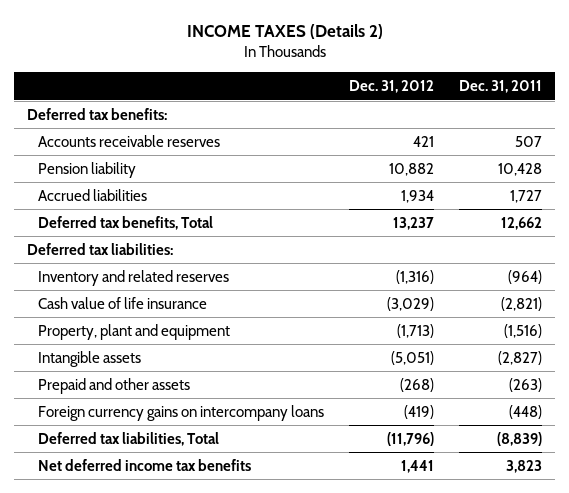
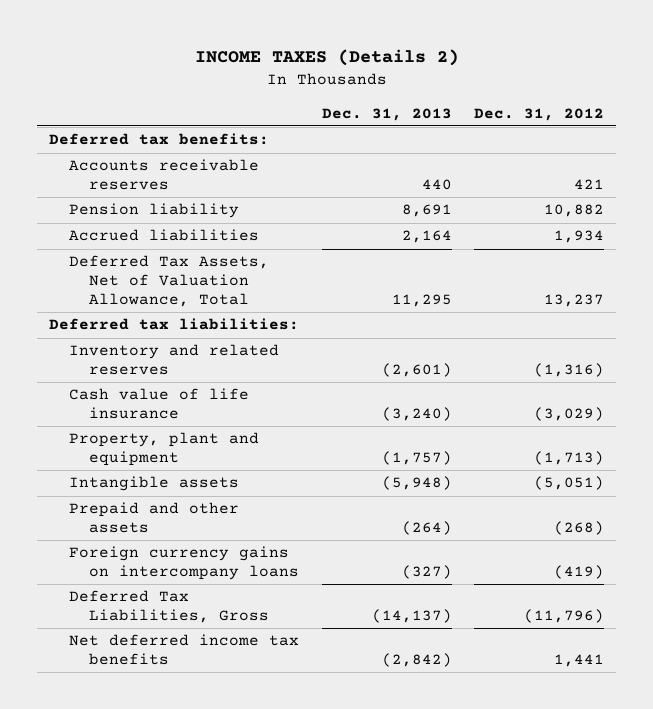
[459,80,543,94] Dec. 31, 2011 -> none
none -> [321,107,452,121] Dec. 31, 2013
[38,215,214,230] Deferred tax benefits, Total -> [68,255,269,307] Deferred Tax Assets, Net of Valuation Allowance, Total
[38,431,220,446] Deferred tax liabilities, Total -> [68,590,269,624] Deferred Tax Liabilities, Gross

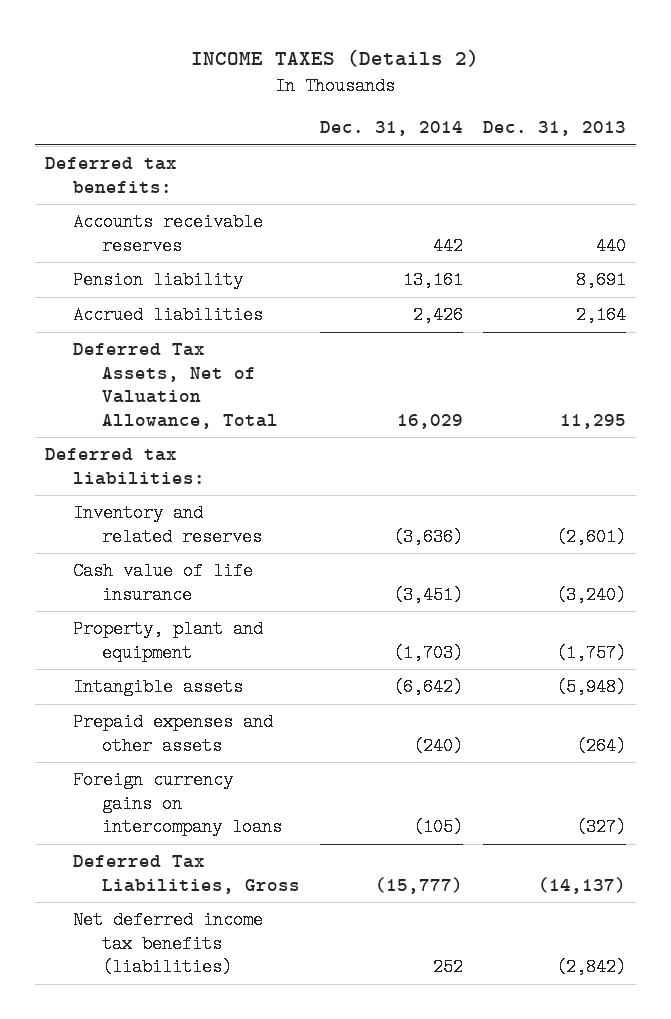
[474,107,605,121] Dec. 31, 2012 -> none
none -> [319,121,463,137] Dec. 31, 2014
[68,502,239,534] Prepaid and other assets -> [73,713,274,755] Prepaid expenses and other assets
[68,634,299,666] Net deferred income tax benefits -> [73,911,264,977] Net deferred income tax benefits (liabilities)

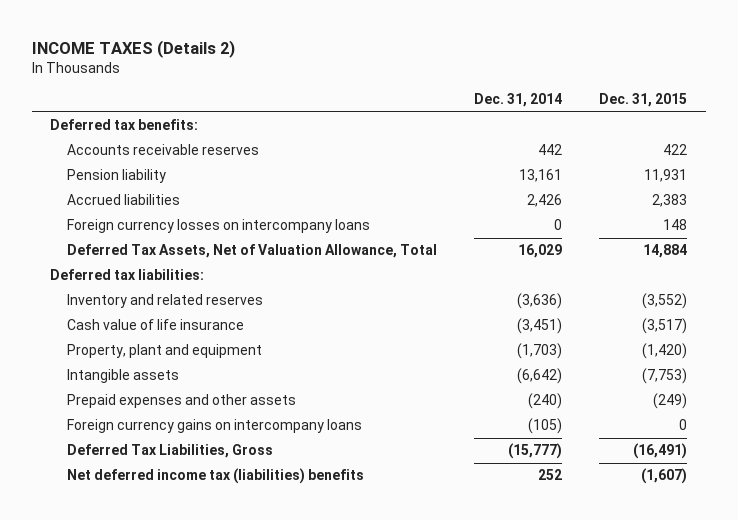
[482,121,626,137] Dec. 31, 2013 -> none
none -> [599,93,688,108] Dec. 31, 2015
none -> [66,219,370,234] Foreign currency losses on intercompany loans
[73,911,264,977] Net deferred income tax benefits (liabilities) -> [66,468,364,485] Net deferred income tax (liabilities) benefits

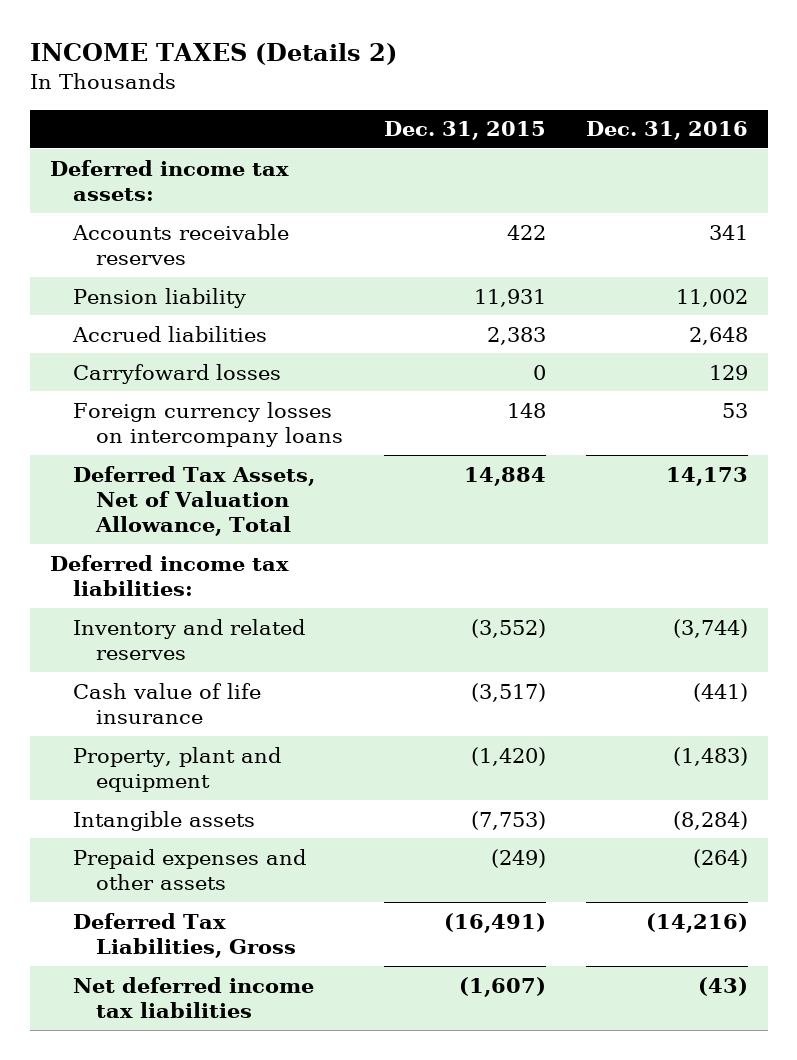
[473,93,562,108] Dec. 31, 2014 -> none
none -> [585,121,748,141] Dec. 31, 2016
[50,119,199,131] Deferred tax benefits: -> [49,159,289,201] Deferred income tax assets:
none -> [73,363,282,384] Carryfoward losses
[50,269,205,281] Deferred tax liabilities: -> [49,554,289,596] Deferred income tax liabilities:
[66,419,362,434] Foreign currency gains on intercompany loans -> none
[66,468,364,485] Net deferred income tax (liabilities) benefits -> [73,976,315,1018] Net deferred income tax liabilities

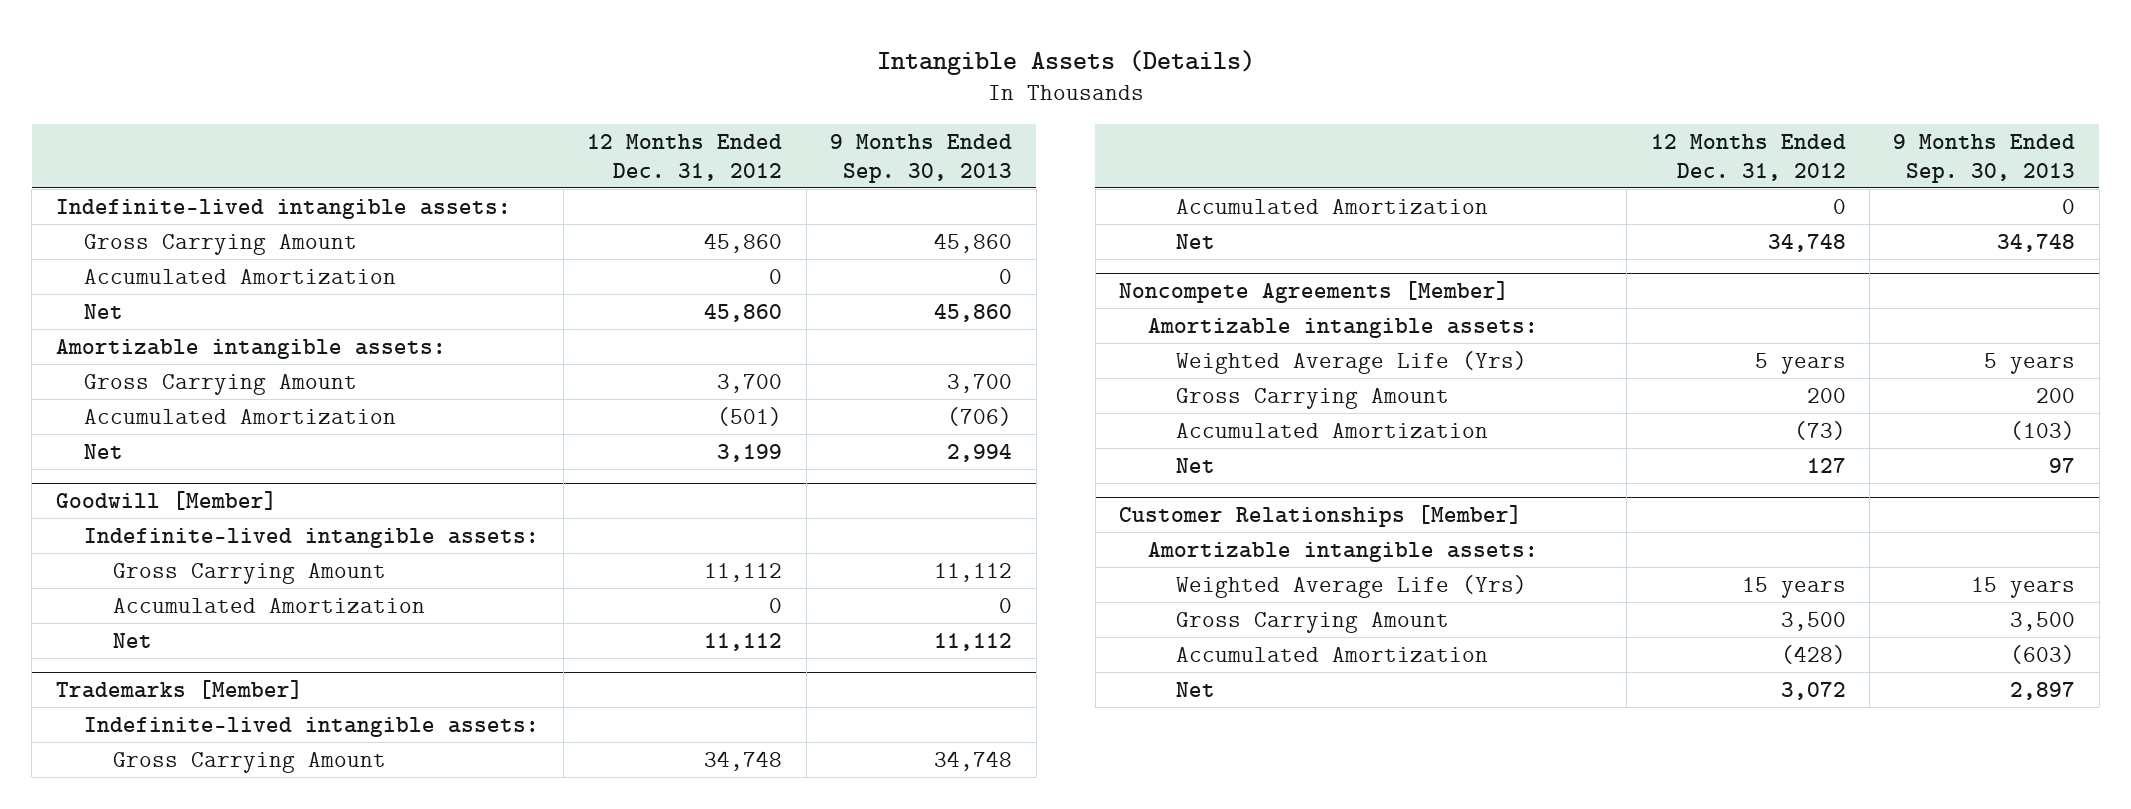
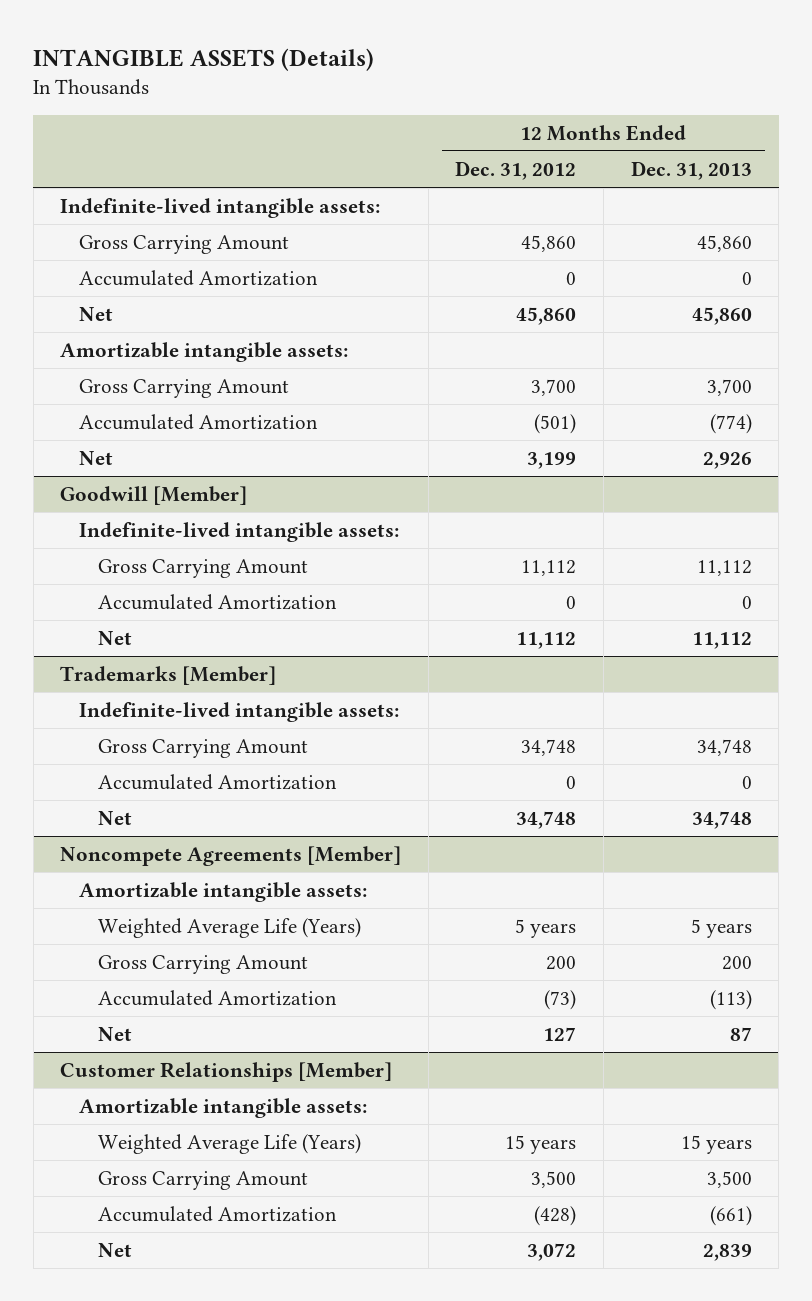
[876,49,1255,75] Intangible Assets (Details) -> [33,47,375,71] INTANGIBLE ASSETS (Details)
[830,133,1013,183] 9 Months Ended Sep. 30, 2013 -> none
none -> [630,160,752,180] Dec. 31, 2013
[1176,350,1528,374] Weighted Average Life (Yrs) -> [97,917,361,938] Weighted Average Life (Years)
[1176,574,1528,598] Weighted Average Life (Yrs) -> [97,1133,361,1154] Weighted Average Life (Years)

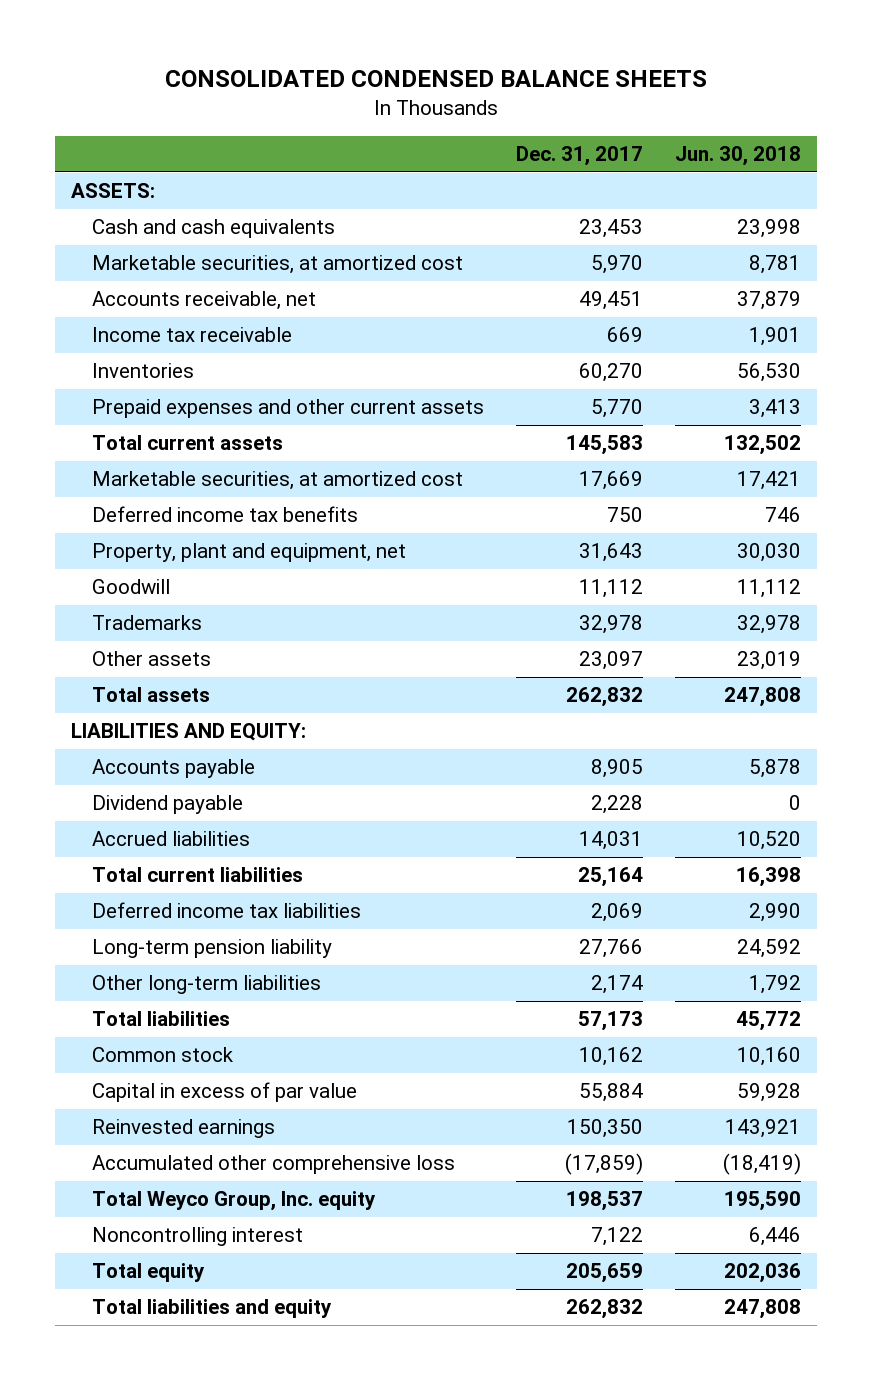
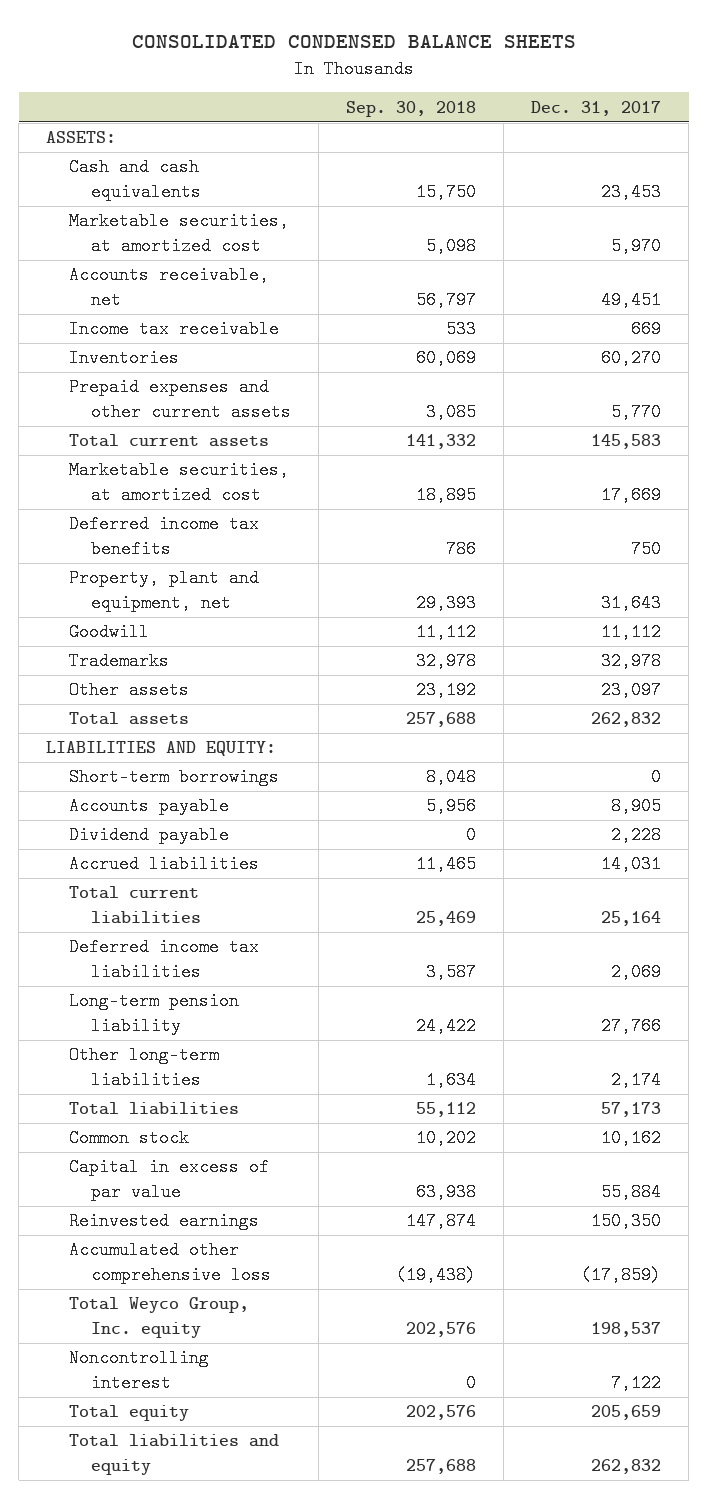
[675,146,802,167] Jun. 30, 2018 -> none
none -> [346,100,477,117] Sep. 30, 2018
none -> [68,768,279,787] Short-term borrowings

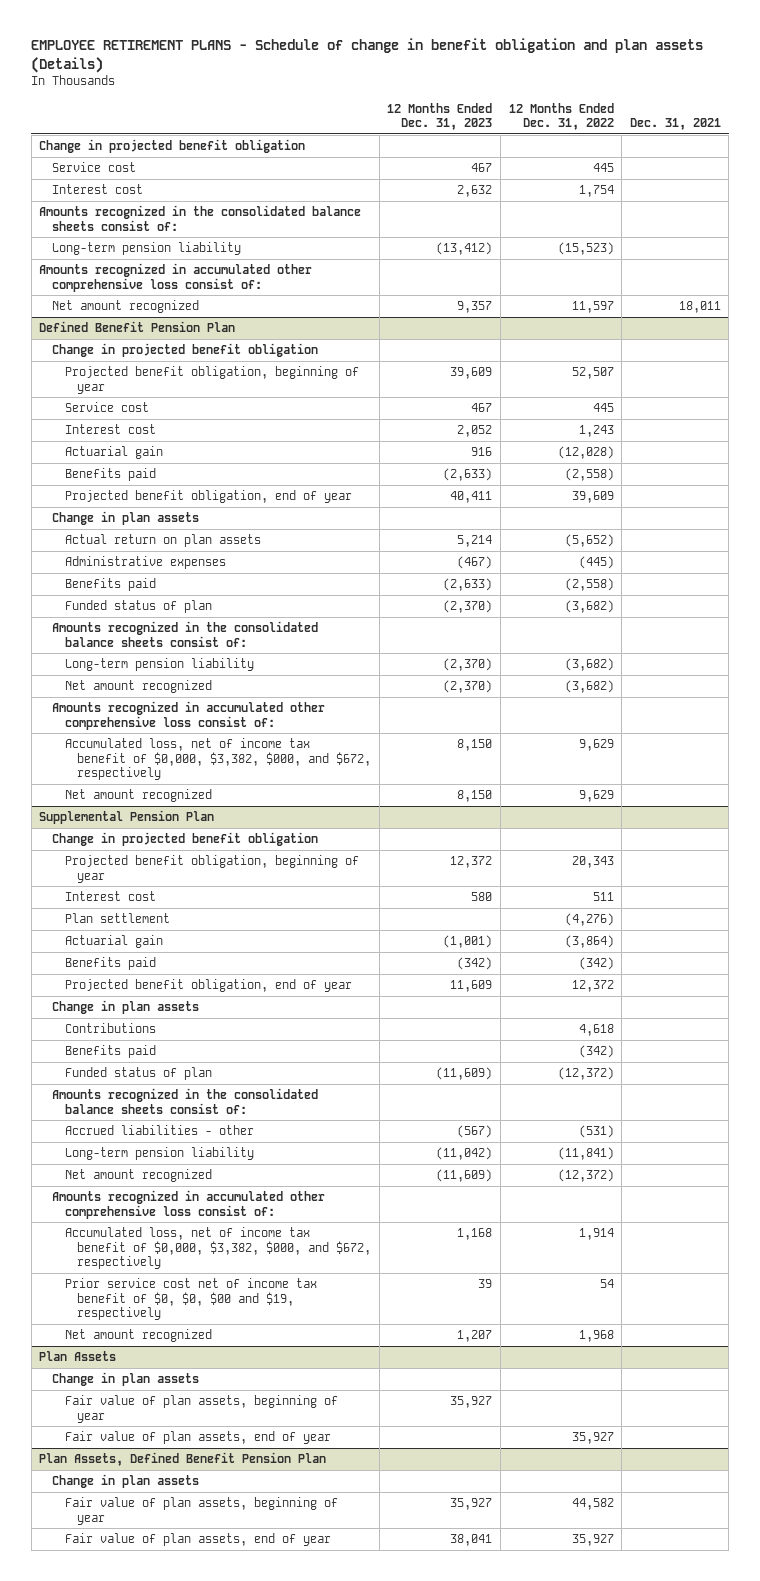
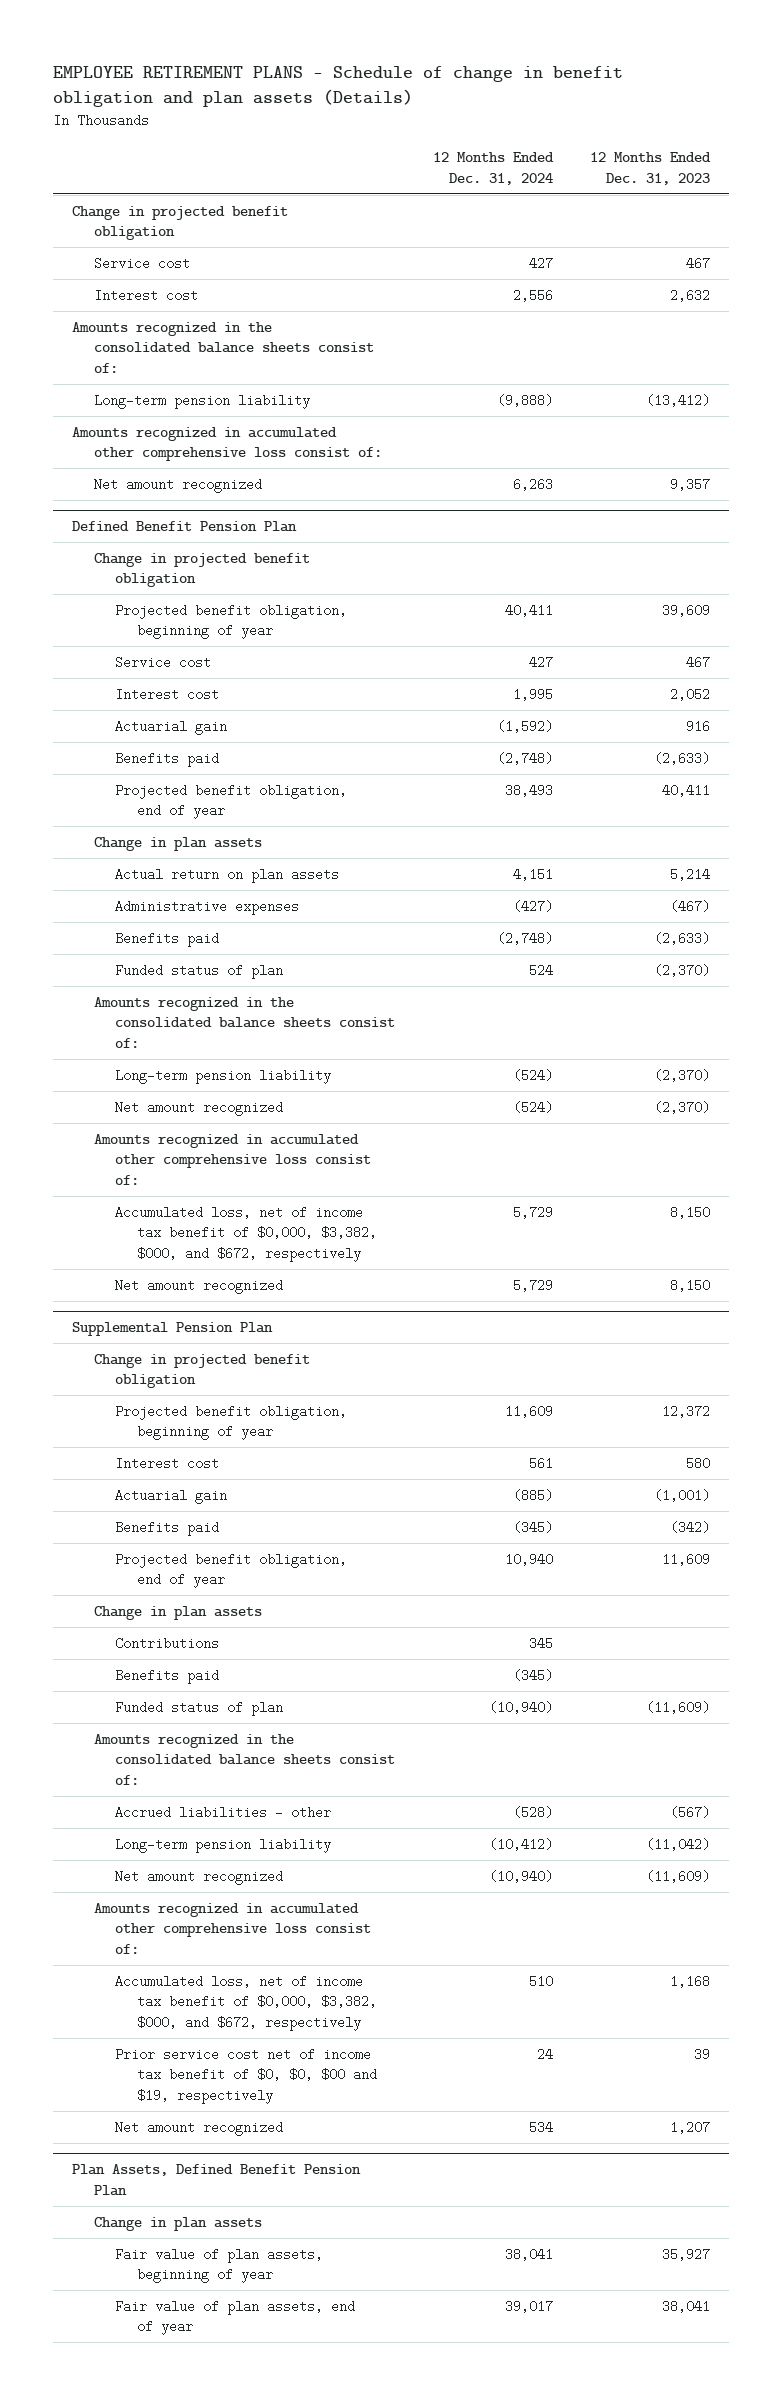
[508,102,614,131] 12 Months Ended Dec. 31, 2022 -> none
[629,118,721,131] Dec. 31, 2021 -> none
none -> [432,152,554,185] 12 Months Ended Dec. 31, 2024
[64,913,170,924] Plan settlement -> none
[39,1351,117,1362] Plan Assets -> none
[52,1372,200,1387] Change in plan assets -> none
[64,1395,338,1423] Fair value of plan assets, beginning of year -> none
[64,1431,331,1445] Fair value of plan assets, end of year -> none

